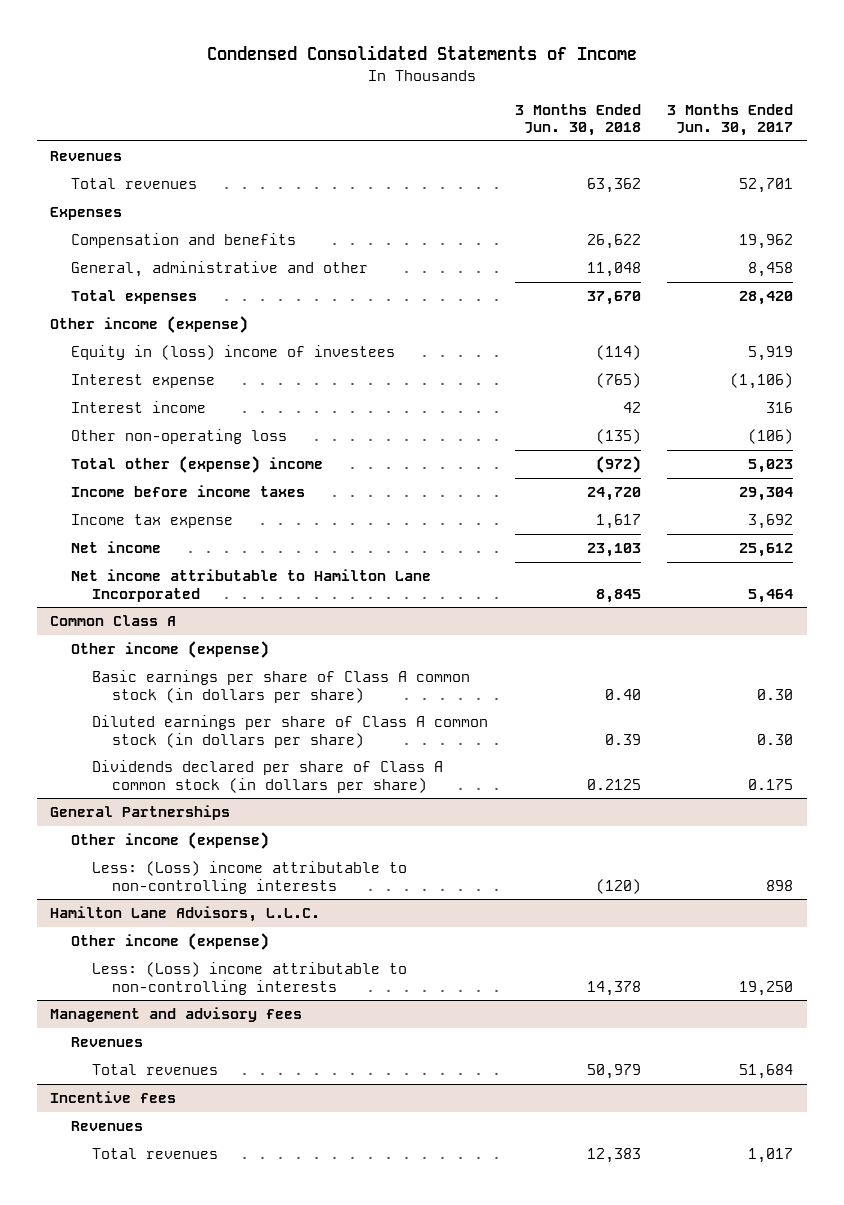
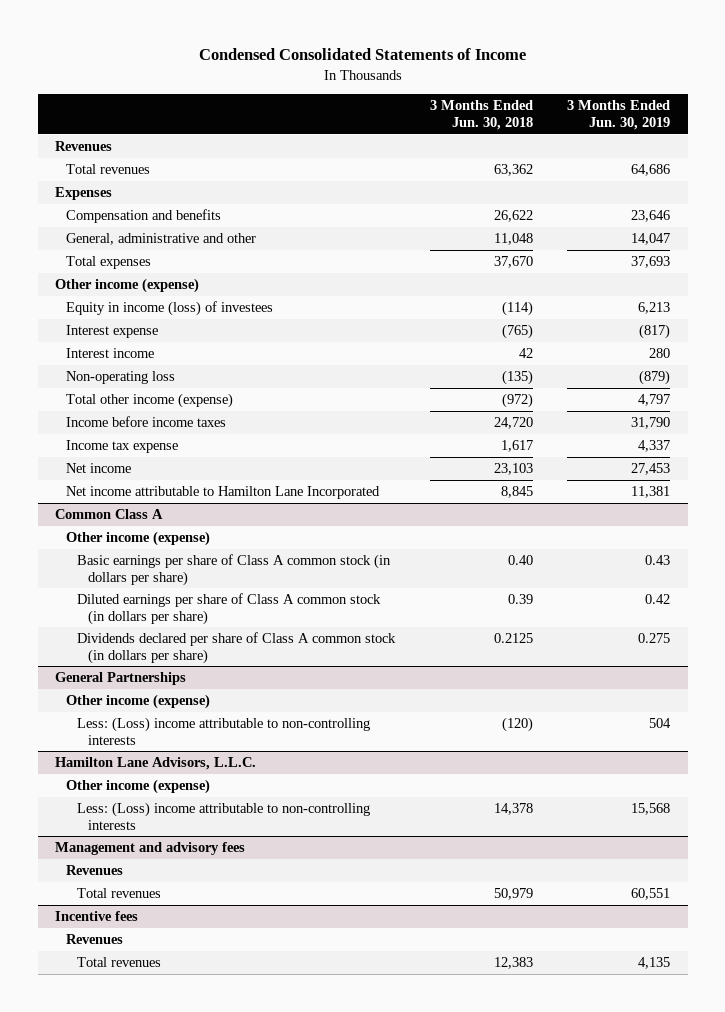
[667,103,794,137] 3 Months Ended Jun. 30, 2017 -> none
none -> [567,100,671,131] 3 Months Ended Jun. 30, 2019
[71,345,396,361] Equity in (loss) income of investees -> [66,300,274,316] Equity in income (loss) of investees
[71,429,288,445] Other non-operating loss -> [66,370,176,384] Non-operating loss
[71,456,324,474] Total other (expense) income -> [66,392,234,408] Total other income (expense)

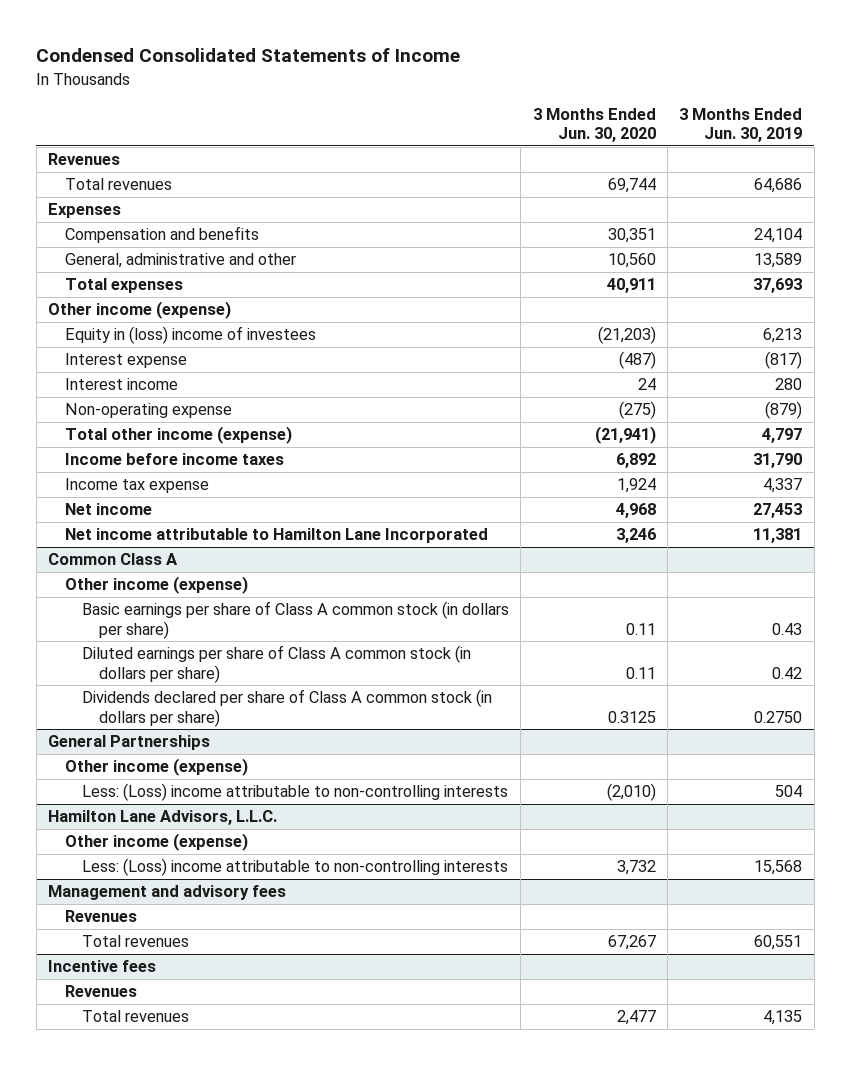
[429,100,533,131] 3 Months Ended Jun. 30, 2018 -> none
none -> [532,107,656,143] 3 Months Ended Jun. 30, 2020
[631,209,671,222] 23,646 -> [754,228,803,244] 24,104
[631,232,671,245] 14,047 -> [754,253,803,269] 13,589
[66,300,274,316] Equity in income (loss) of investees -> [64,326,316,345] Equity in (loss) income of investees
[66,370,176,384] Non-operating loss -> [64,403,232,419] Non-operating expense
[638,632,671,643] 0.275 -> [754,710,803,723] 0.2750

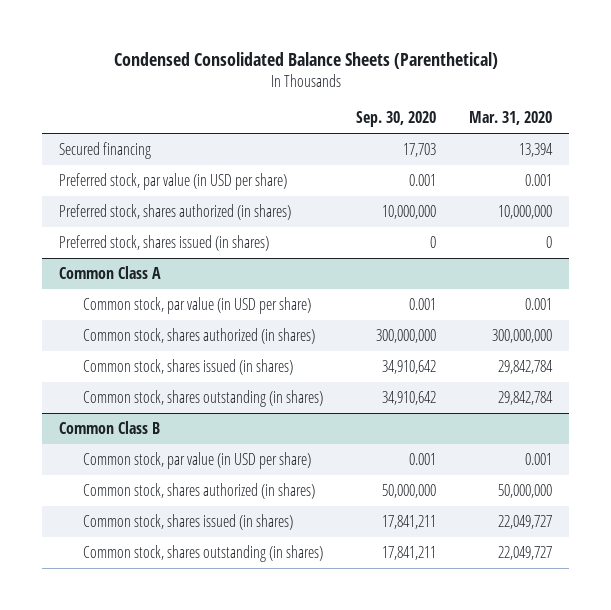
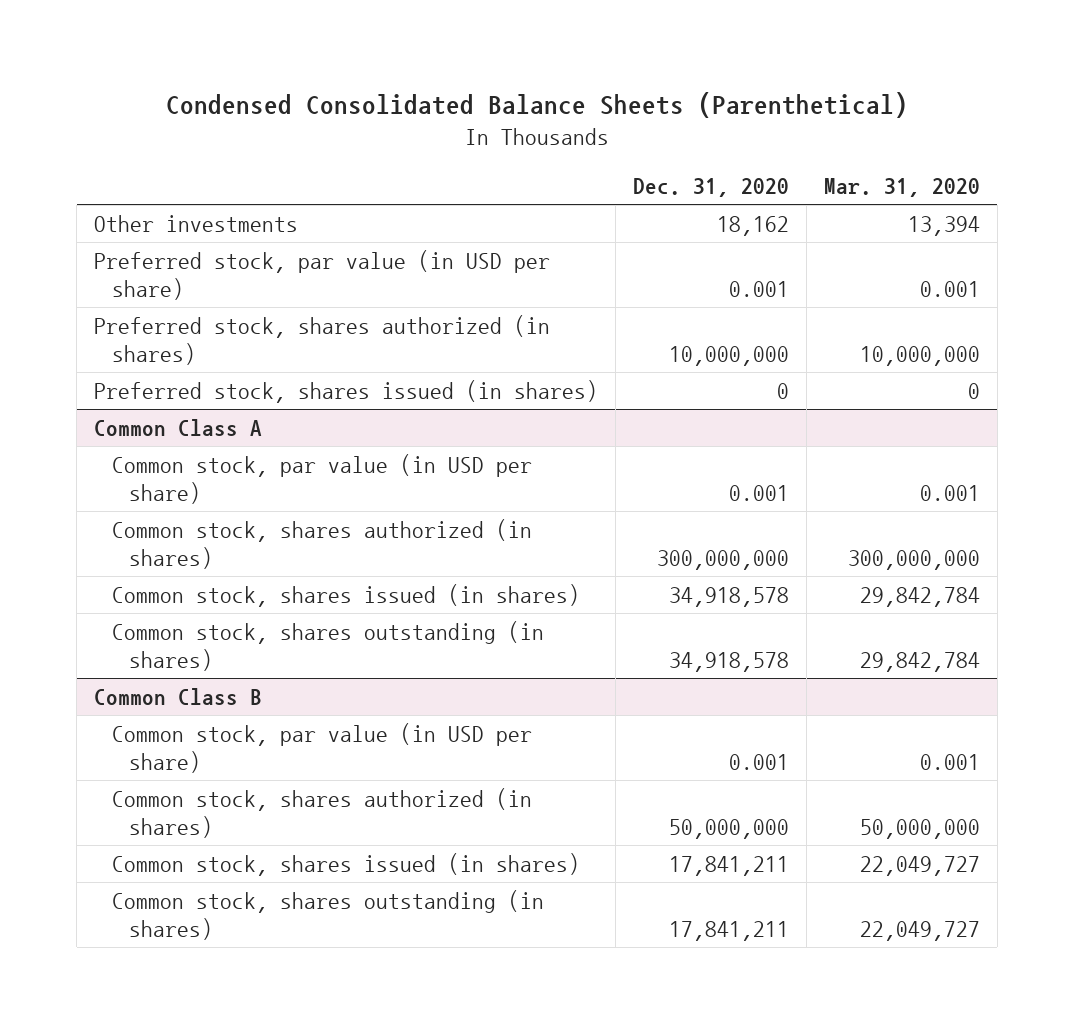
[356,111,437,128] Sep. 30, 2020 -> none
none -> [633,178,790,198] Dec. 31, 2020
[58,141,151,159] Secured financing -> [94,215,299,233] Other investments

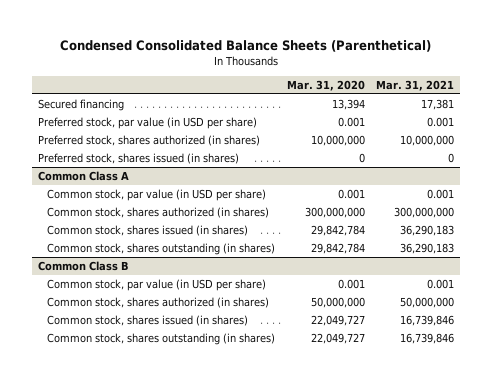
[633,178,790,198] Dec. 31, 2020 -> none
none -> [376,79,455,91] Mar. 31, 2021
[94,215,299,233] Other investments -> [38,98,125,111] Secured financing

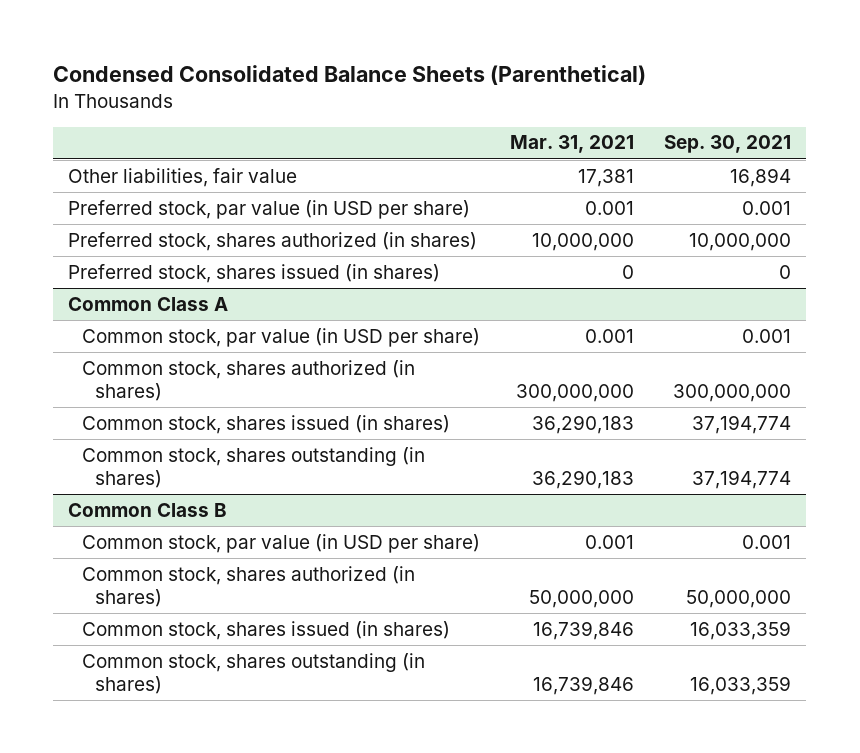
[286,79,365,91] Mar. 31, 2020 -> none
none -> [664,135,792,154] Sep. 30, 2021
[38,98,125,111] Secured financing -> [68,167,298,187] Other liabilities, fair value

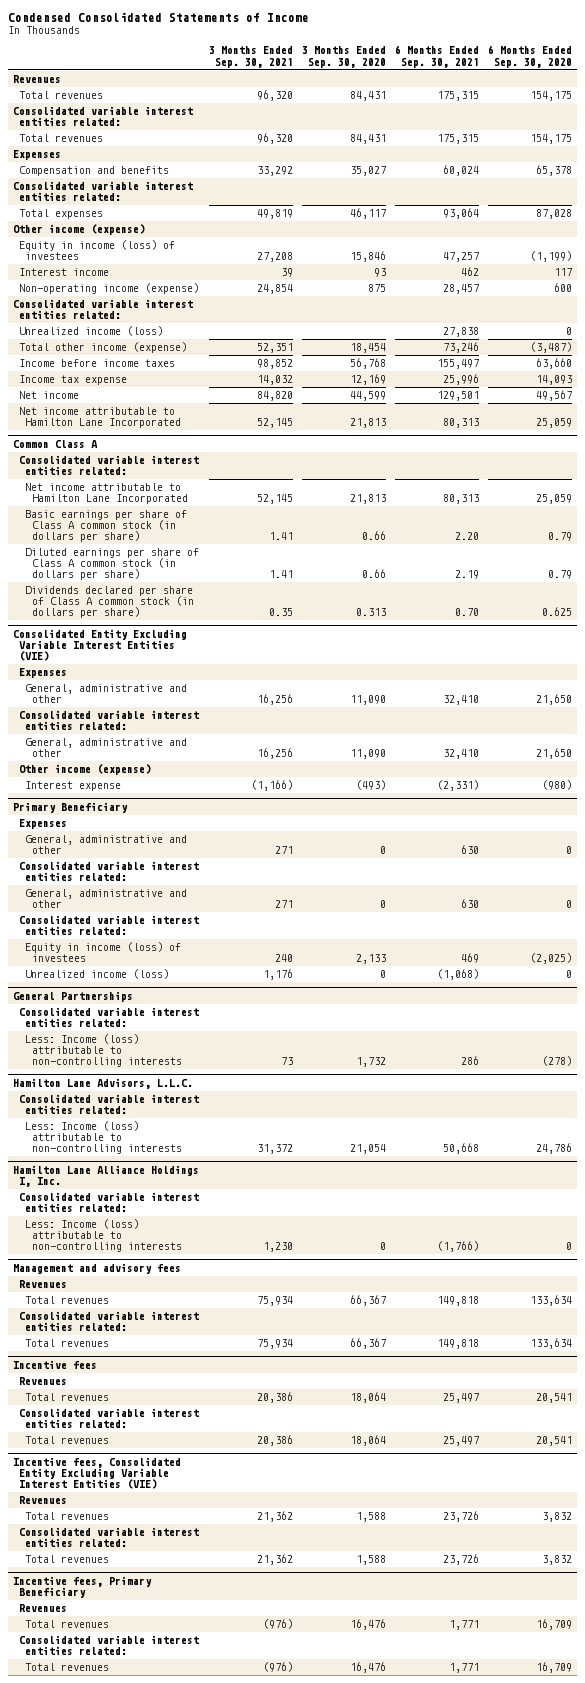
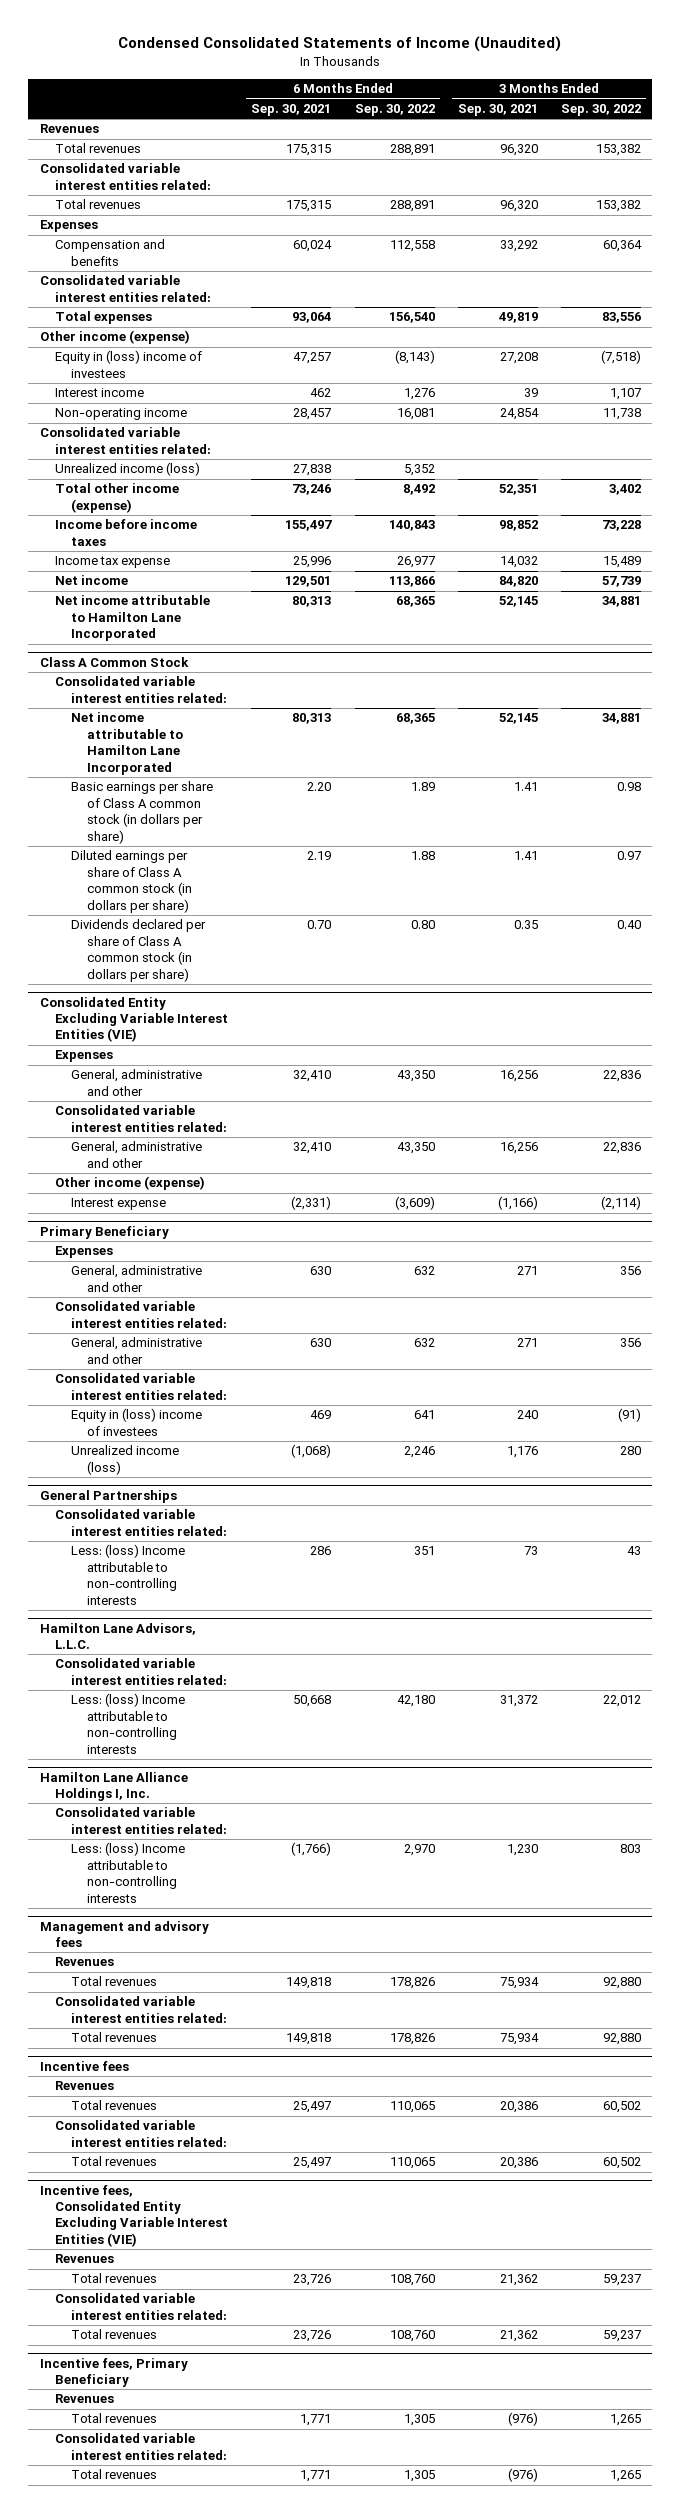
[8,11,310,22] Condensed Consolidated Statements of Income -> [118,36,562,53] Condensed Consolidated Statements of Income (Unaudited)
[301,46,386,68] 3 Months Ended Sep. 30, 2020 -> none
[488,45,573,68] 6 Months Ended Sep. 30, 2020 -> none
none -> [354,103,435,116] Sep. 30, 2022
none -> [560,103,641,116] Sep. 30, 2022
[19,240,176,261] Equity in income (loss) of investees -> [55,350,203,378] Equity in (loss) income of investees
[19,283,200,295] Non-operating income (expense) -> [55,408,188,421] Non-operating income
[12,439,98,448] Common Class A -> [39,656,189,667] Class A Common Stock
[25,942,182,963] Equity in income (loss) of investees -> [71,1408,203,1436] Equity in (loss) income of investees
[25,1034,182,1068] Less: Income (loss) attributable to non-controlling interests -> [71,1544,186,1605] Less: (loss) Income attributable to non-controlling interests
[25,1121,182,1155] Less: Income (loss) attributable to non-controlling interests -> [71,1693,186,1754] Less: (loss) Income attributable to non-controlling interests
[25,1219,182,1253] Less: Income (loss) attributable to non-controlling interests -> [71,1842,186,1903] Less: (loss) Income attributable to non-controlling interests

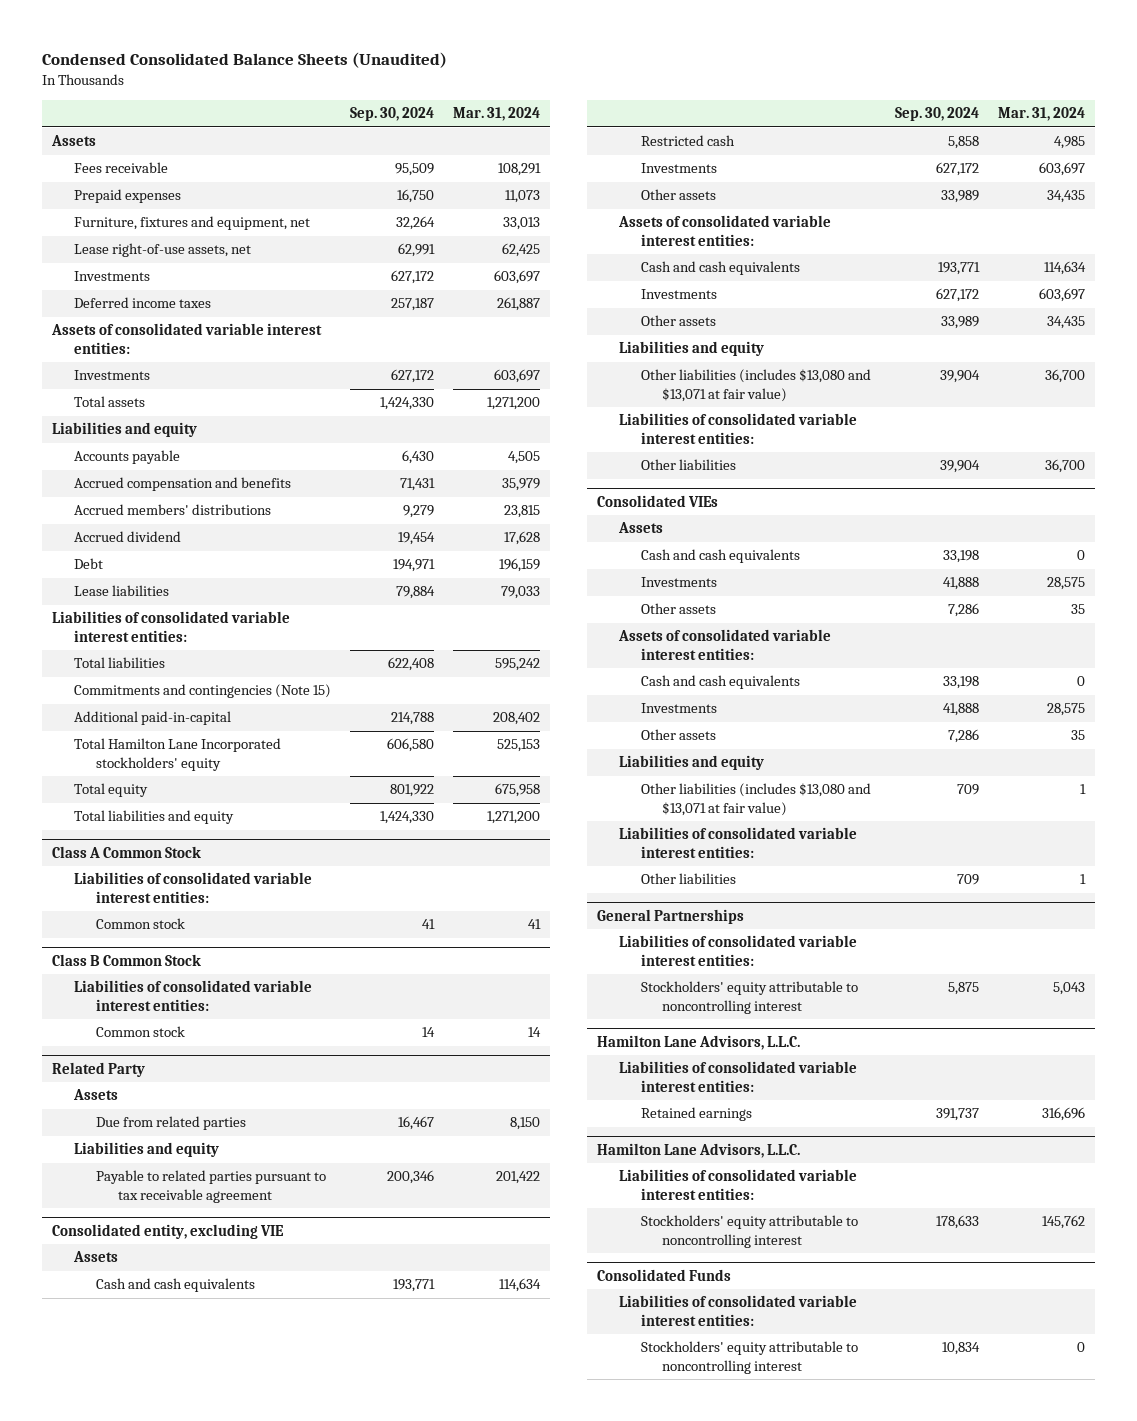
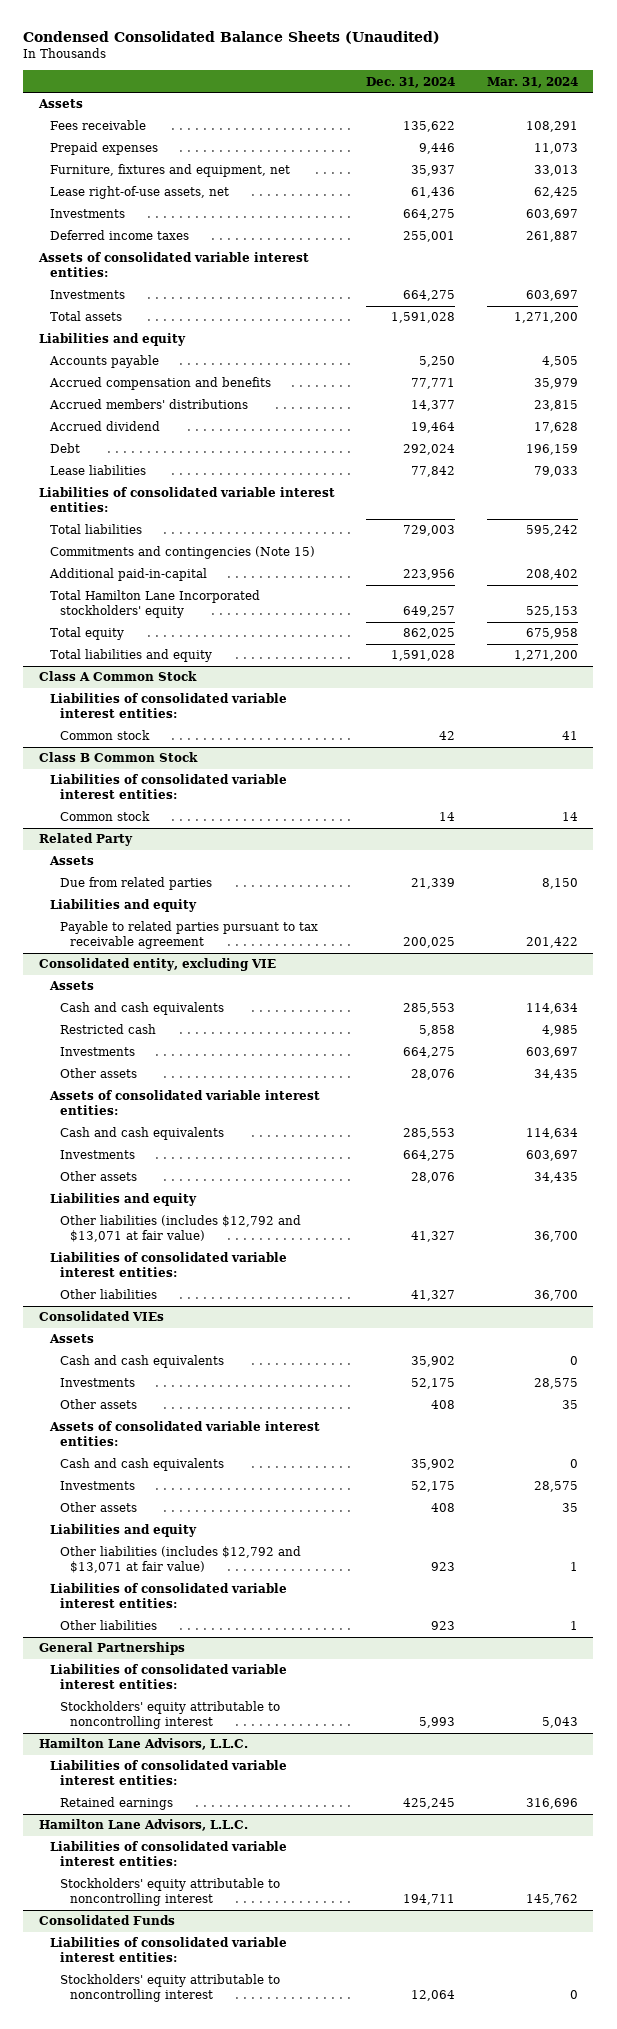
[350,107,435,122] Sep. 30, 2024 -> none
none -> [366,76,456,88] Dec. 31, 2024
[640,369,871,402] Other liabilities (includes $13,080 and $13,071 at fair value) -> [60,1215,302,1243] Other liabilities (includes $12,792 and $13,071 at fair value)
[640,783,871,816] Other liabilities (includes $13,080 and $13,071 at fair value) -> [60,1546,302,1574] Other liabilities (includes $12,792 and $13,071 at fair value)

